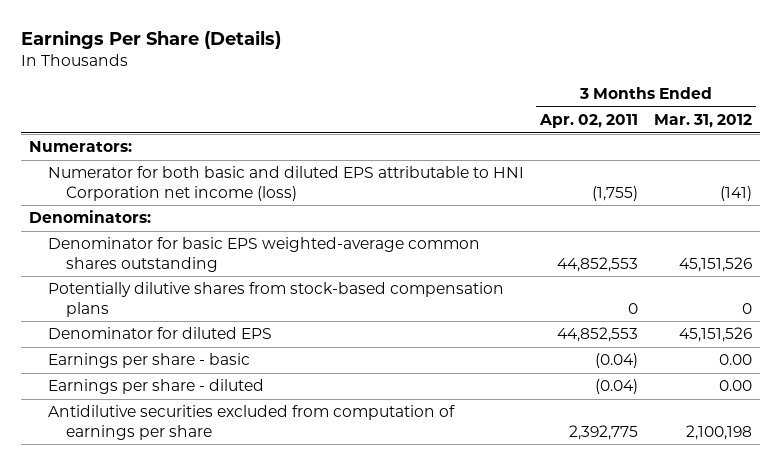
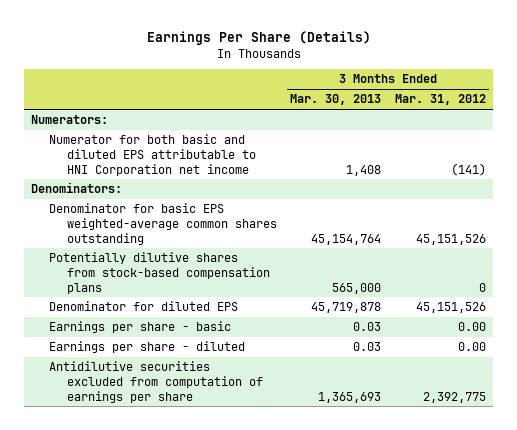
[538,114,638,129] Apr. 02, 2011 -> none
none -> [290,94,382,106] Mar. 30, 2013
[47,166,524,201] Numerator for both basic and diluted EPS attributable to HNI Corporation net income (loss) -> [48,134,256,176] Numerator for both basic and diluted EPS attributable to HNI Corporation net income
[685,424,752,440] 2,100,198 -> [422,391,486,403] 2,392,775

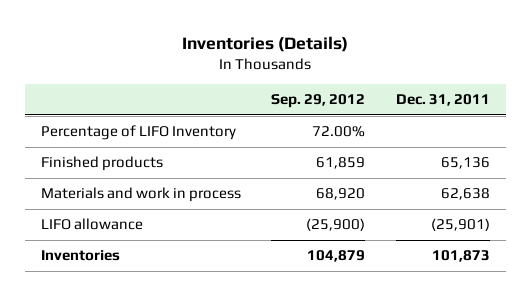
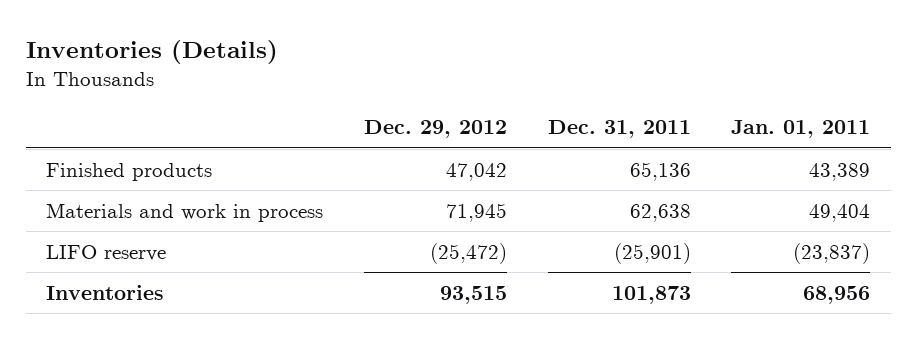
[271,94,366,109] Sep. 29, 2012 -> none
none -> [363,120,507,139] Dec. 29, 2012
none -> [731,120,871,139] Jan. 01, 2011
[40,125,236,141] Percentage of LIFO Inventory -> none
[40,218,143,231] LIFO allowance -> [46,244,167,261] LIFO reserve

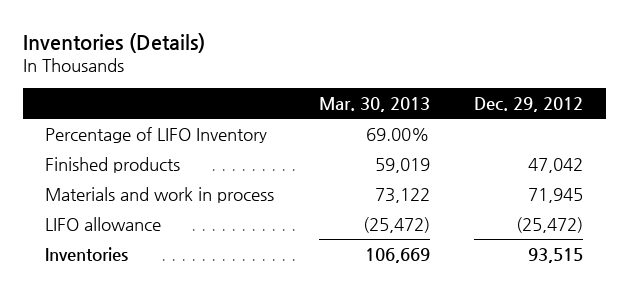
[547,120,691,139] Dec. 31, 2011 -> none
[731,120,871,139] Jan. 01, 2011 -> none
none -> [318,97,430,113] Mar. 30, 2013
none -> [44,126,267,143] Percentage of LIFO Inventory
[46,244,167,261] LIFO reserve -> [44,216,161,231] LIFO allowance

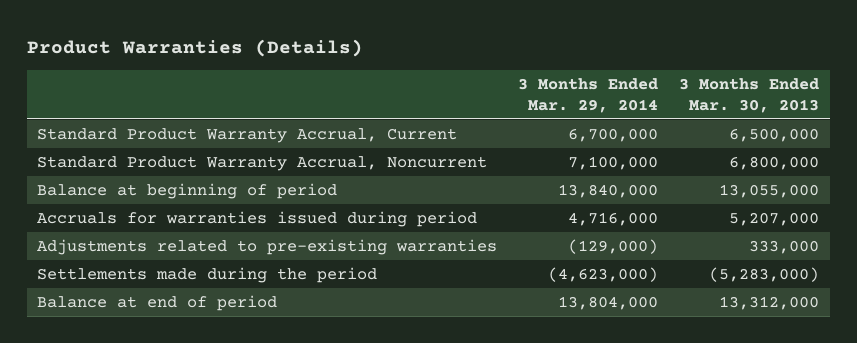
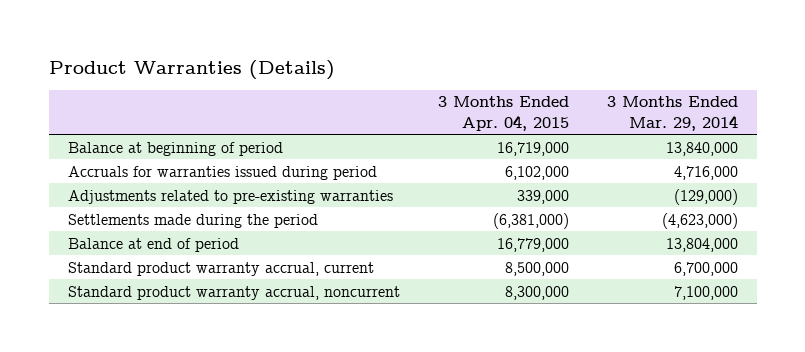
[679,77,820,113] 3 Months Ended Mar. 30, 2013 -> none
none -> [437,96,569,131] 3 Months Ended Apr. 04, 2015
[37,127,458,143] Standard Product Warranty Accrual, Current -> none
[37,155,488,171] Standard Product Warranty Accrual, Noncurrent -> none
none -> [67,261,374,276] Standard product warranty accrual, current
none -> [67,285,400,300] Standard product warranty accrual, noncurrent

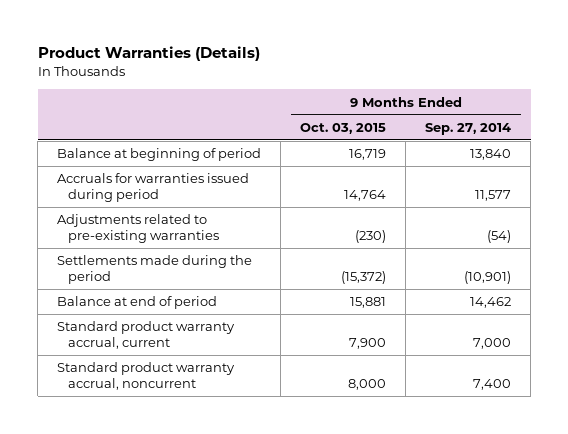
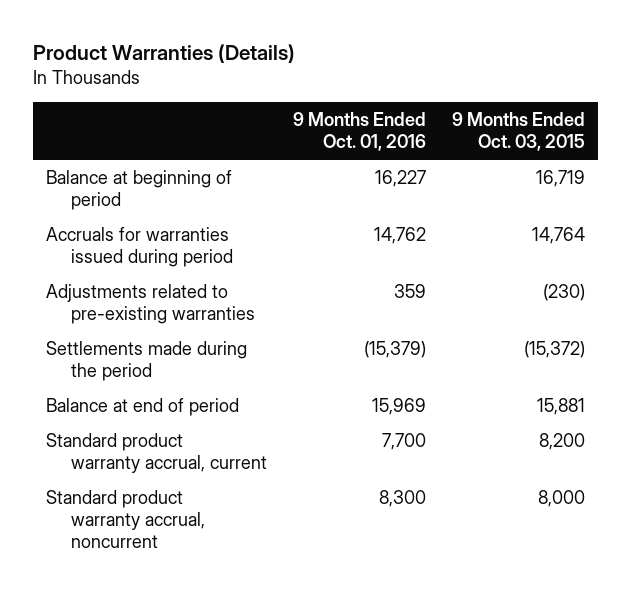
[425,122,512,135] Sep. 27, 2014 -> none
none -> [293,112,427,152] 9 Months Ended Oct. 01, 2016
[349,338,387,350] 7,900 -> [538,433,585,451] 8,200

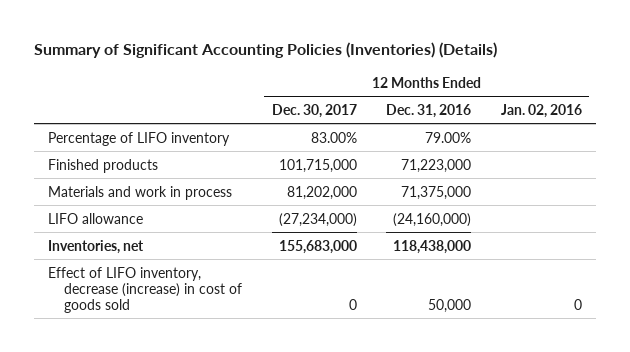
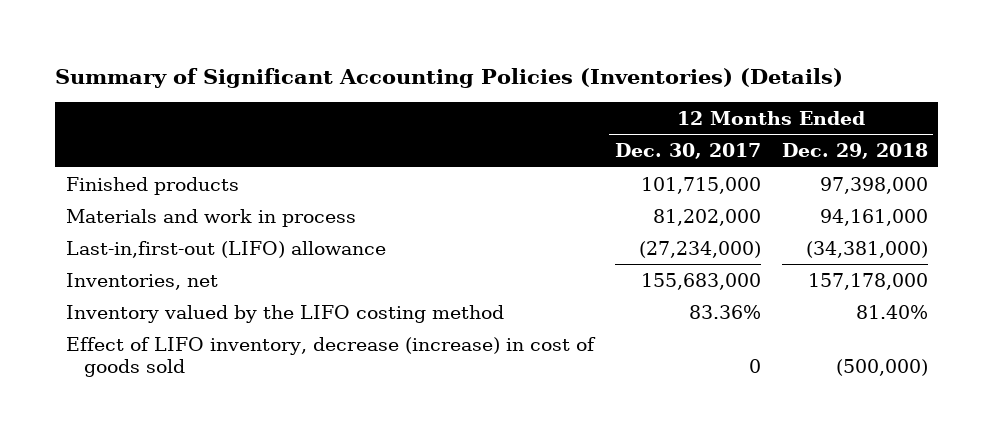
[386,104,472,119] Dec. 31, 2016 -> none
[500,104,582,119] Jan. 02, 2016 -> none
none -> [781,143,928,160] Dec. 29, 2018
[48,131,231,146] Percentage of LIFO inventory -> none
[48,212,144,224] LIFO allowance -> [65,240,386,258] Last-in,first-out (LIFO) allowance
none -> [65,304,504,323] Inventory valued by the LIFO costing method

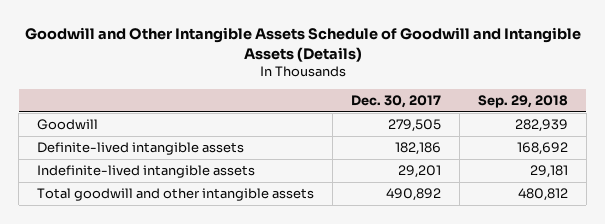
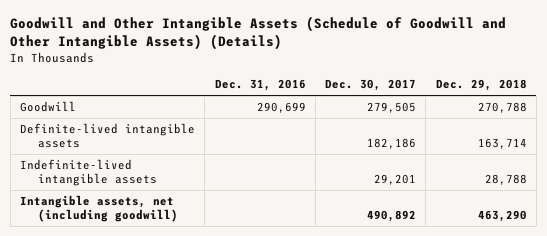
[24,26,581,62] Goodwill and Other Intangible Assets Schedule of Goodwill and Intangible Assets (Details) -> [10,16,507,51] Goodwill and Other Intangible Assets (Schedule of Goodwill and Other Intangible Assets) (Details)
[477,94,568,108] Sep. 29, 2018 -> none
none -> [214,79,306,92] Dec. 31, 2016
none -> [435,79,527,92] Dec. 29, 2018
[37,188,315,202] Total goodwill and other intangible assets -> [20,195,178,222] Intangible assets, net (including goodwill)

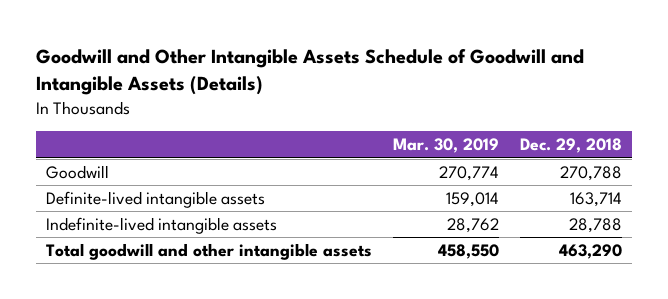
[10,16,507,51] Goodwill and Other Intangible Assets (Schedule of Goodwill and Other Intangible Assets) (Details) -> [35,48,584,96] Goodwill and Other Intangible Assets Schedule of Goodwill and Intangible Assets (Details)
[214,79,306,92] Dec. 31, 2016 -> none
[325,79,417,92] Dec. 30, 2017 -> none
none -> [393,138,500,154] Mar. 30, 2019
[20,195,178,222] Intangible assets, net (including goodwill) -> [46,242,373,260] Total goodwill and other intangible assets

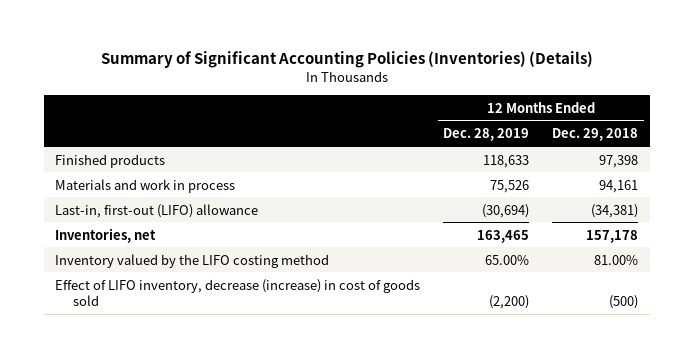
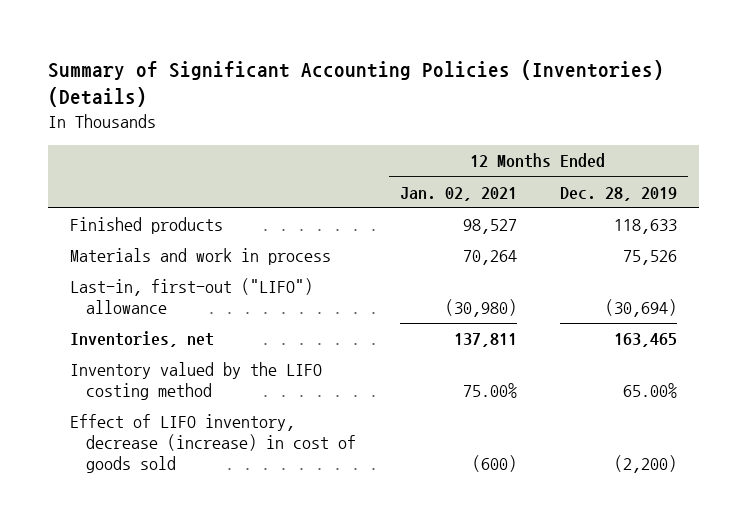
[552,128,639,142] Dec. 29, 2018 -> none
none -> [399,186,517,201] Jan. 02, 2021
[55,203,259,218] Last-in, first-out (LIFO) allowance -> [69,278,313,315] Last-in, first-out ("LIFO") allowance

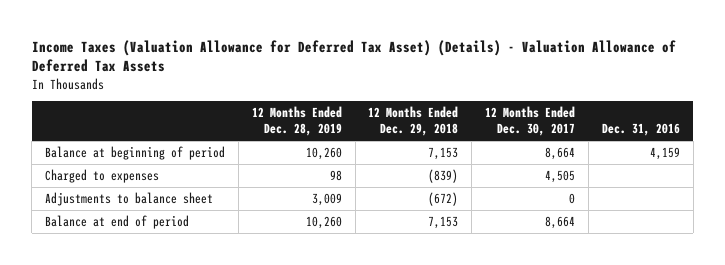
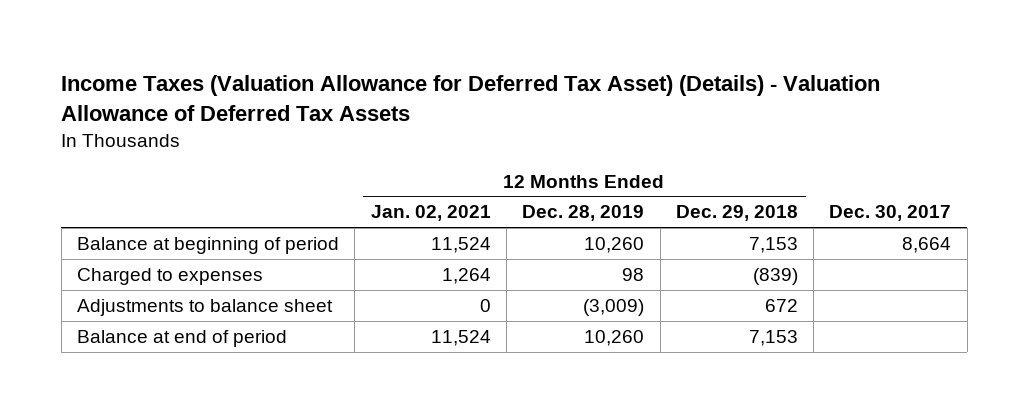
[485,106,576,136] 12 Months Ended Dec. 30, 2017 -> none
[601,122,680,136] Dec. 31, 2016 -> none
none -> [370,205,491,222] Jan. 02, 2021
none -> [829,205,952,222] Dec. 30, 2017
[311,193,342,207] 3,009 -> [583,298,645,316] (3,009)
[428,192,459,207] (672) -> [764,298,798,312] 672

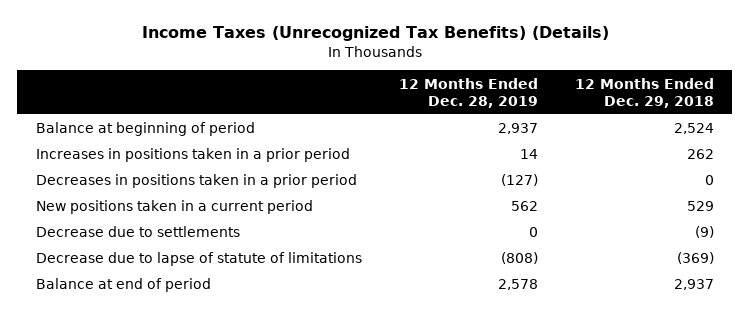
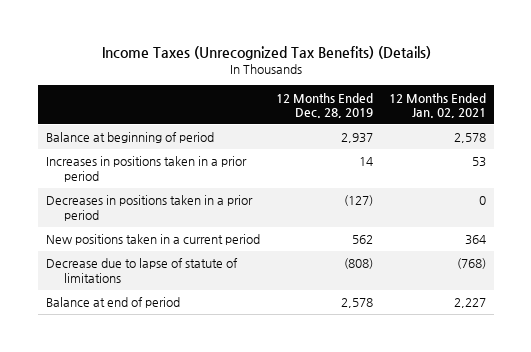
[574,77,714,108] 12 Months Ended Dec. 29, 2018 -> none
none -> [388,92,486,119] 12 Months Ended Jan. 02, 2021
[35,226,240,238] Decrease due to settlements -> none

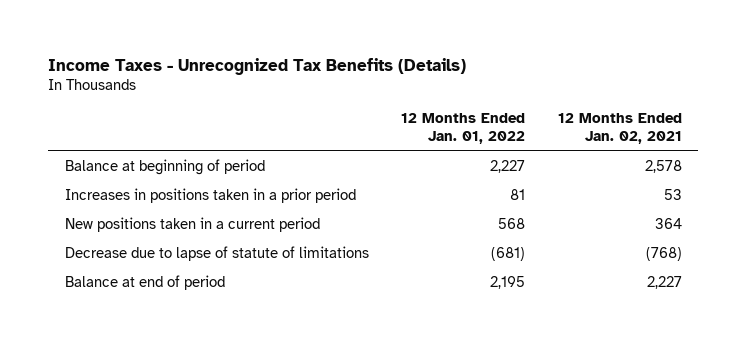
[101,45,431,60] Income Taxes (Unrecognized Tax Benefits) (Details) -> [48,57,467,75] Income Taxes - Unrecognized Tax Benefits (Details)
[275,92,373,119] 12 Months Ended Dec. 28, 2019 -> none
none -> [401,113,526,145] 12 Months Ended Jan. 01, 2022
[45,195,253,221] Decreases in positions taken in a prior period -> none

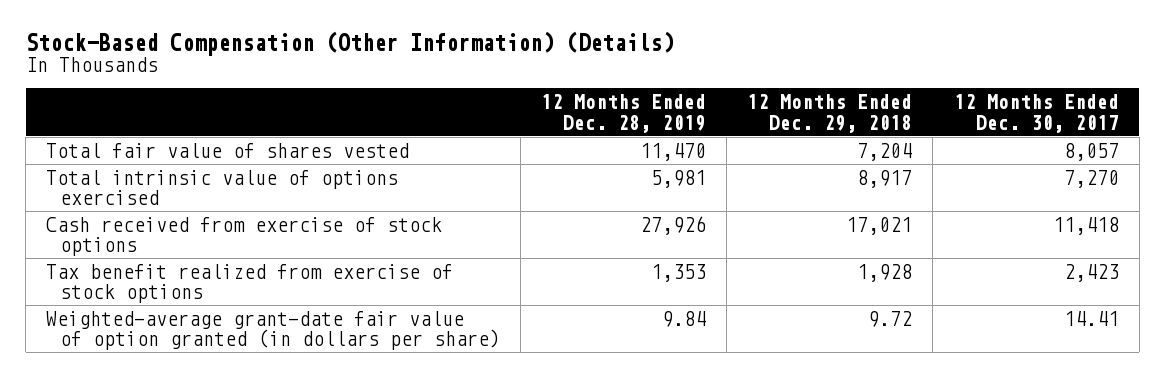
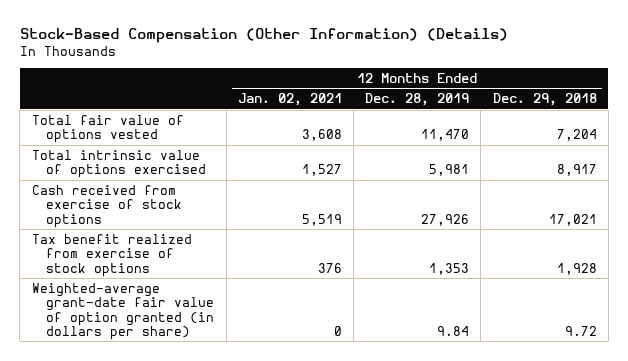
[953,94,1119,133] 12 Months Ended Dec. 30, 2017 -> none
none -> [237,93,342,107] Jan. 02, 2021
[46,142,410,158] Total fair value of shares vested -> [31,114,184,144] Total fair value of options vested

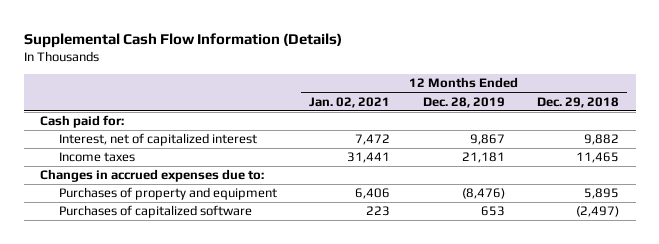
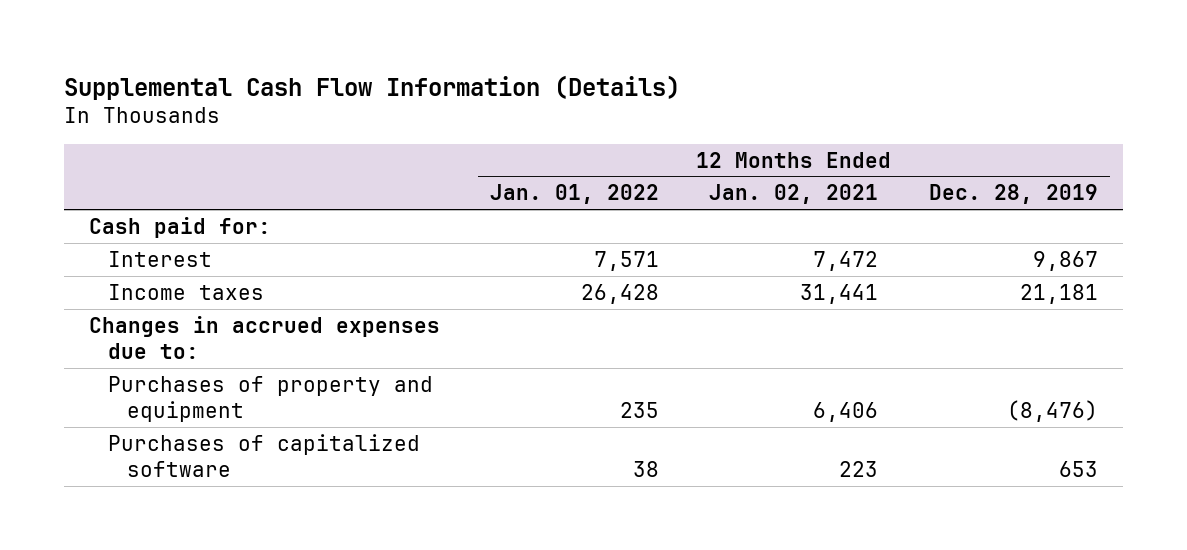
[537,96,620,108] Dec. 29, 2018 -> none
none -> [490,184,660,205] Jan. 01, 2022
[59,133,258,147] Interest, net of capitalized interest -> [108,250,213,267] Interest

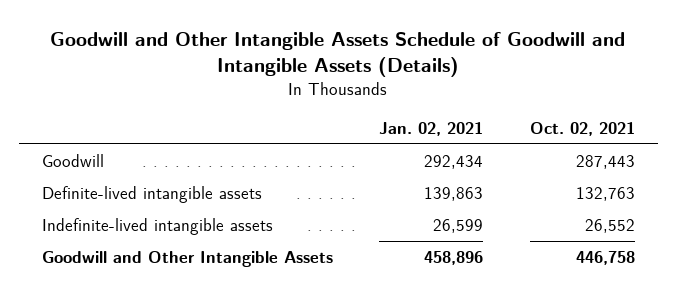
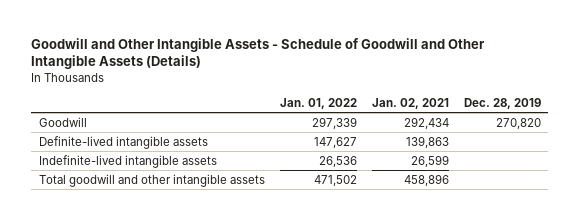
[50,31,626,77] Goodwill and Other Intangible Assets Schedule of Goodwill and Intangible Assets (Details) -> [31,37,486,70] Goodwill and Other Intangible Assets - Schedule of Goodwill and Other Intangible Assets (Details)
[529,121,635,136] Oct. 02, 2021 -> none
none -> [279,97,357,109] Jan. 01, 2022
none -> [463,97,541,109] Dec. 28, 2019
[42,251,334,268] Goodwill and Other Intangible Assets -> [38,173,265,187] Total goodwill and other intangible assets

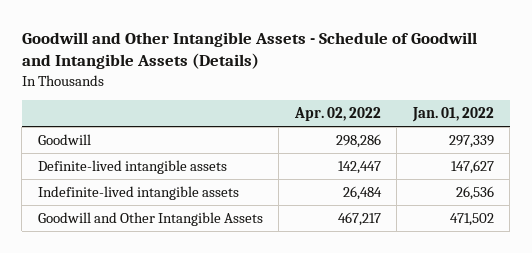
[31,37,486,70] Goodwill and Other Intangible Assets - Schedule of Goodwill and Other Intangible Assets (Details) -> [21,32,477,70] Goodwill and Other Intangible Assets - Schedule of Goodwill and Intangible Assets (Details)
[371,97,449,109] Jan. 02, 2021 -> none
[463,97,541,109] Dec. 28, 2019 -> none
none -> [293,106,381,121] Apr. 02, 2022
[38,173,265,187] Total goodwill and other intangible assets -> [37,211,263,226] Goodwill and Other Intangible Assets

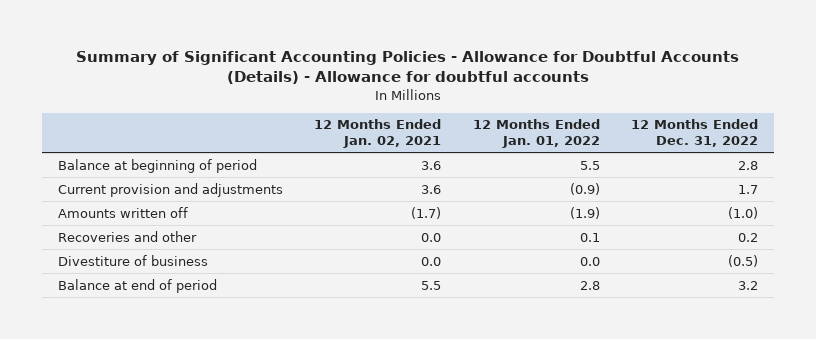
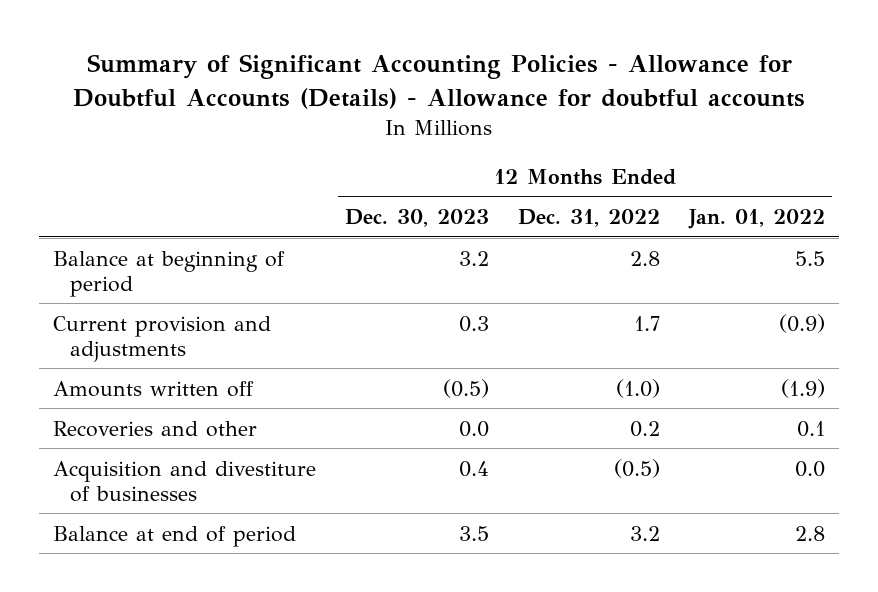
[314,119,442,149] 12 Months Ended Jan. 02, 2021 -> none
none -> [345,209,490,228] Dec. 30, 2023
[57,254,208,266] Divestiture of business -> [53,460,317,502] Acquisition and divestiture of businesses

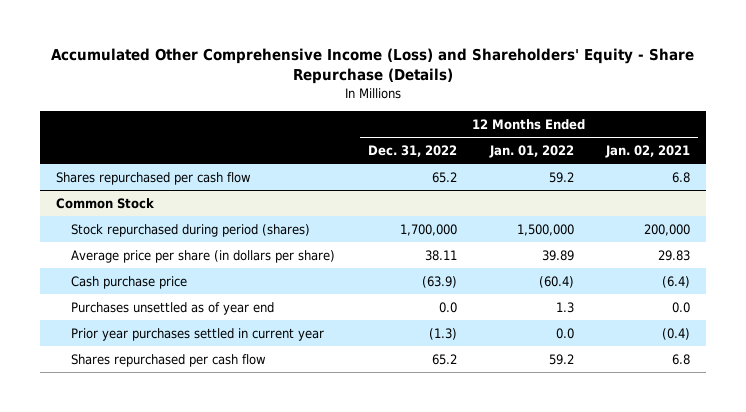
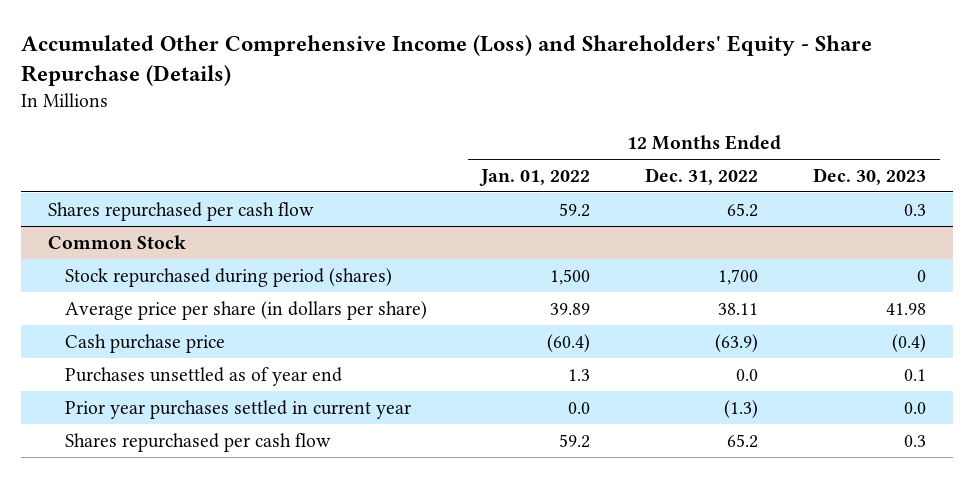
[605,144,691,158] Jan. 02, 2021 -> none
none -> [813,167,927,185] Dec. 30, 2023
[399,223,457,236] 1,700,000 -> [718,268,759,285] 1,700
[516,223,574,236] 1,500,000 -> [550,268,591,285] 1,500

